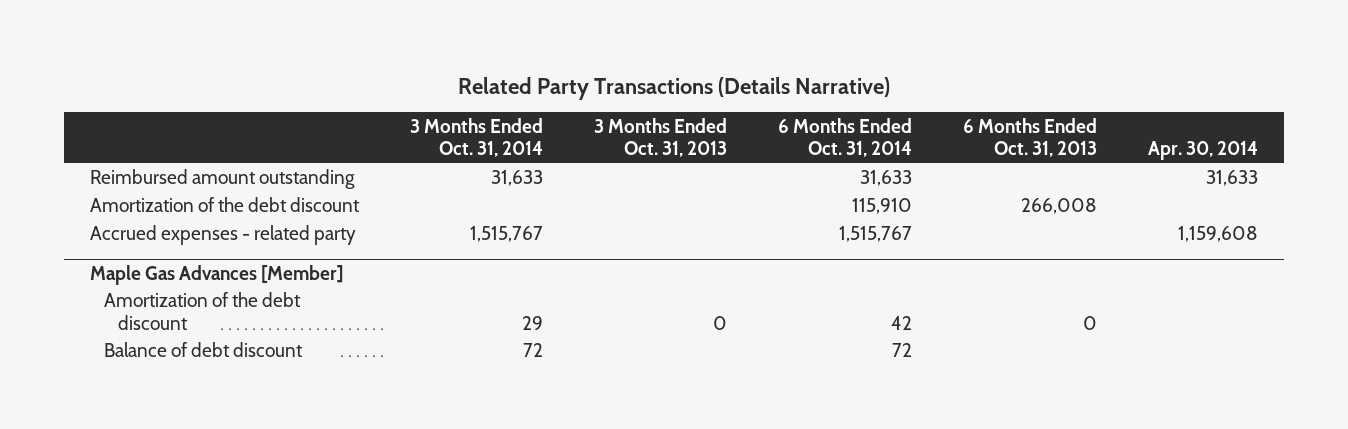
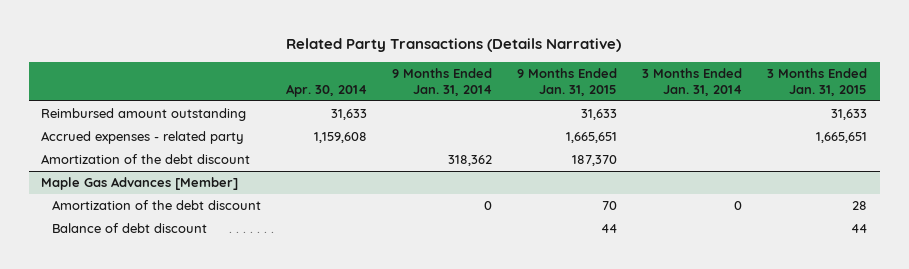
[409,117,543,158] 3 Months Ended Oct. 31, 2014 -> none
[593,117,727,158] 3 Months Ended Oct. 31, 2013 -> none
[778,117,913,158] 6 Months Ended Oct. 31, 2014 -> none
[963,117,1098,158] 6 Months Ended Oct. 31, 2013 -> none
none -> [392,67,493,96] 9 Months Ended Jan. 31, 2014
none -> [517,67,618,96] 9 Months Ended Jan. 31, 2015
none -> [642,67,743,96] 3 Months Ended Jan. 31, 2014
none -> [767,67,868,96] 3 Months Ended Jan. 31, 2015
[89,197,360,213] Amortization of the debt discount -> [41,154,251,165] Amortization of the debt discount

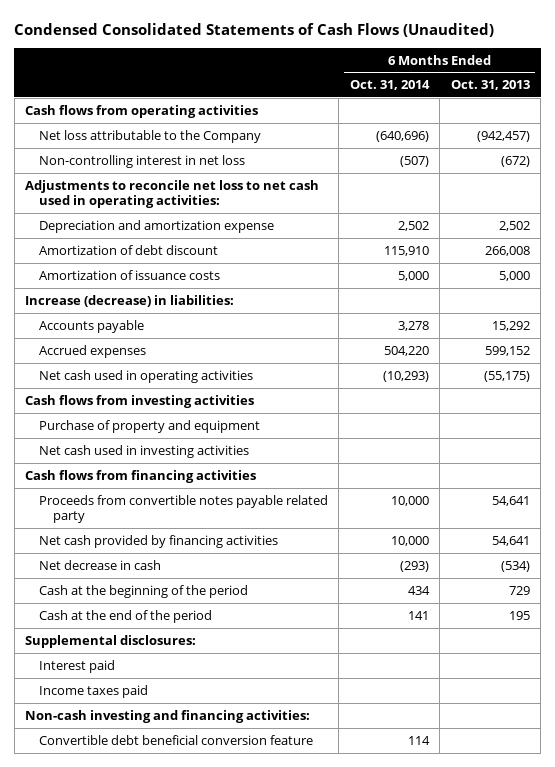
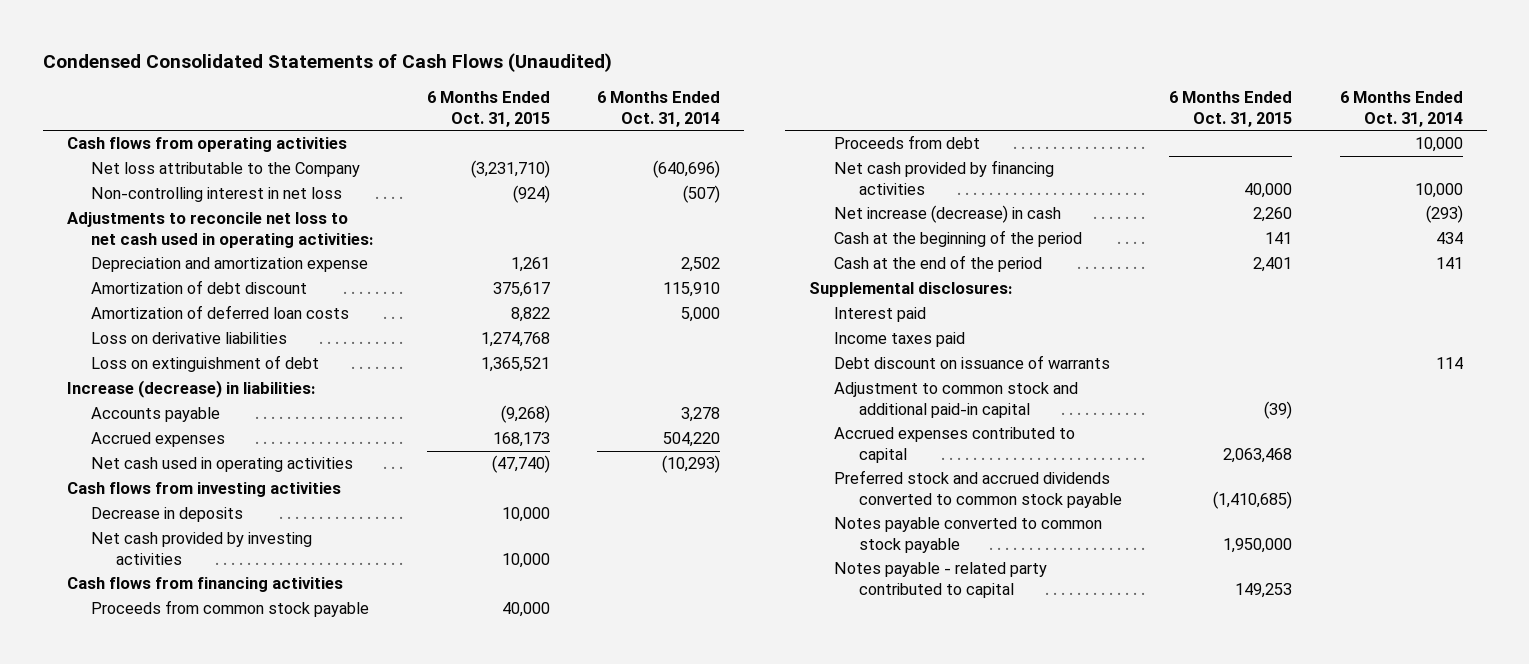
[450,80,530,91] Oct. 31, 2013 -> none
none -> [426,91,550,127] 6 Months Ended Oct. 31, 2015
[39,269,221,280] Amortization of issuance costs -> [91,305,350,320] Amortization of deferred loan costs
none -> [91,332,288,345] Loss on derivative liabilities
none -> [91,355,320,373] Loss on extinguishment of debt
[39,419,261,433] Purchase of property and equipment -> none
none -> [91,507,244,523] Decrease in deposits
[39,444,250,458] Net cash used in investing activities -> [91,532,313,565] Net cash provided by investing activities
[39,494,329,524] Proceeds from convertible notes payable related party -> none
none -> [91,600,370,618] Proceeds from common stock payable
none -> [833,135,980,150] Proceeds from debt
[39,559,162,570] Net decrease in cash -> [833,205,1061,224] Net increase (decrease) in cash
[25,709,311,723] Non-cash investing and financing activities: -> none
[39,734,314,745] Convertible debt beneficial conversion feature -> [833,355,1110,370] Debt discount on issuance of warrants
none -> [833,382,1078,418] Adjustment to common stock and additional paid-in capital
none -> [833,427,1075,463] Accrued expenses contributed to capital
none -> [833,470,1122,508] Preferred stock and accrued dividends converted to common stock payable
none -> [833,517,1102,553] Notes payable converted to common stock payable
none -> [833,562,1047,598] Notes payable - related party contributed to capital

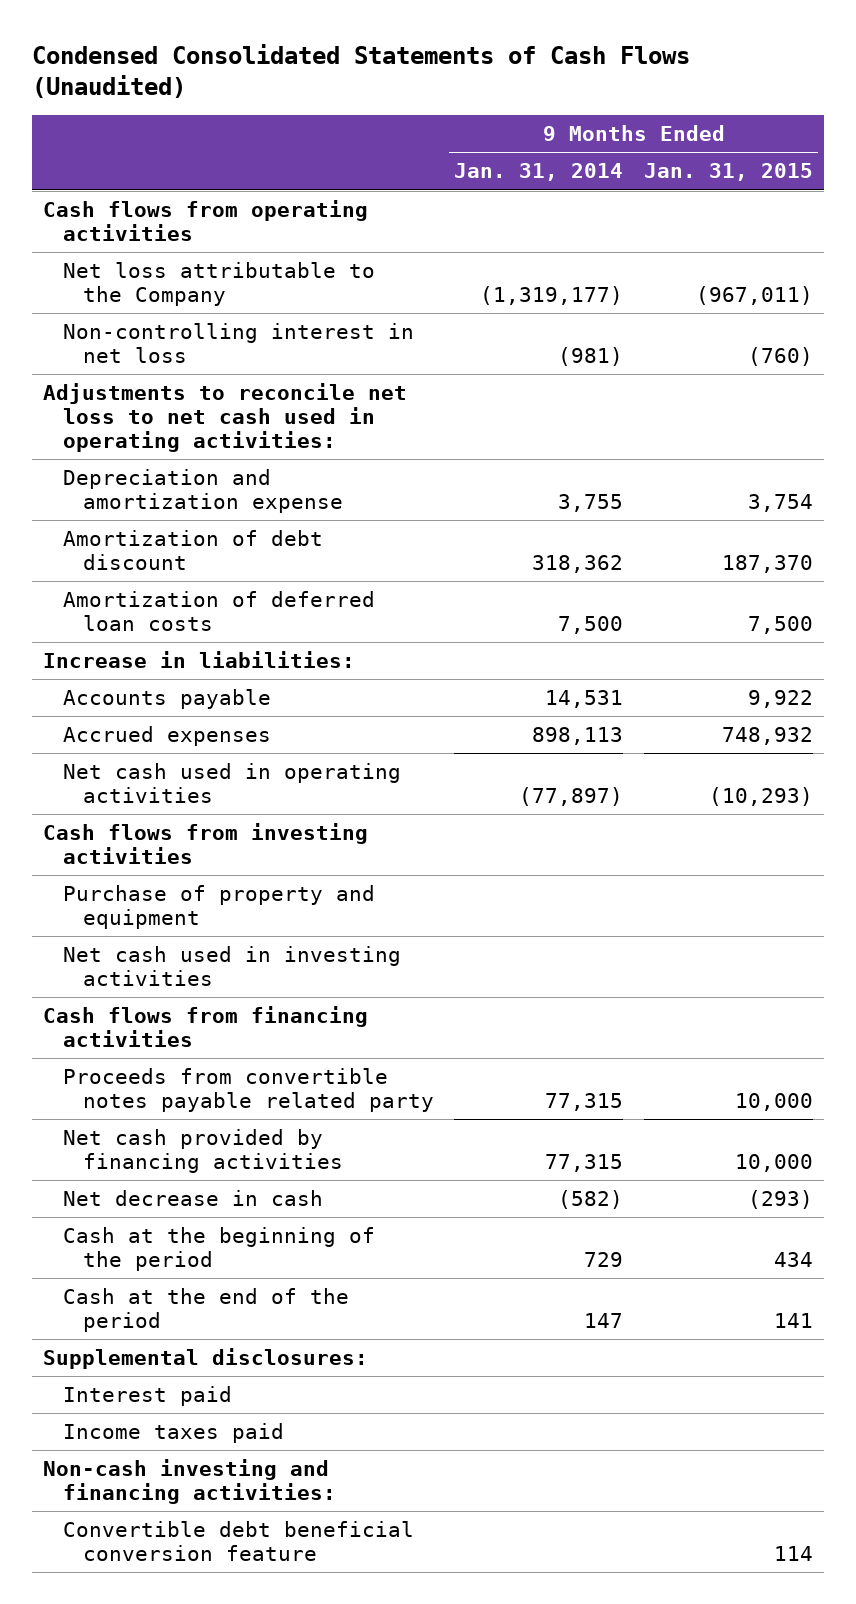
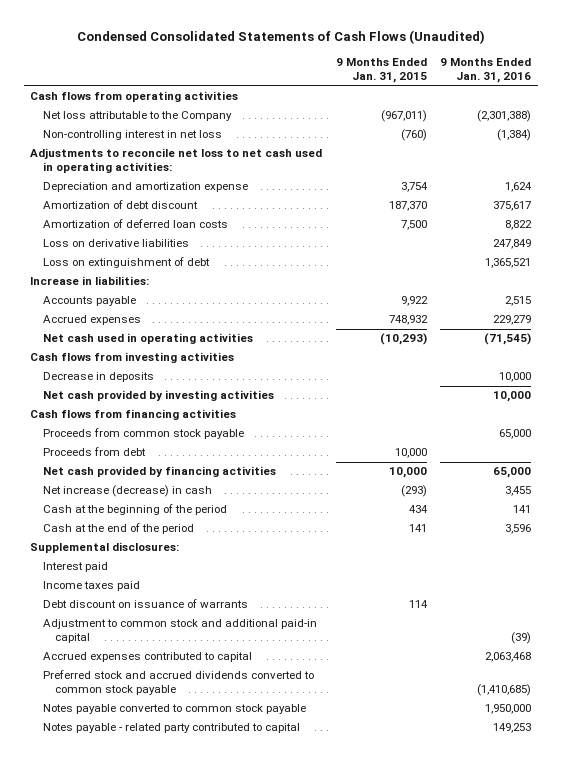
[454,163,624,182] Jan. 31, 2014 -> none
none -> [440,58,532,84] 9 Months Ended Jan. 31, 2016
none -> [42,239,189,248] Loss on derivative liabilities
none -> [42,257,210,269] Loss on extinguishment of debt
[62,884,375,929] Purchase of property and equipment -> none
none -> [42,372,154,383] Decrease in deposits
[62,945,401,986] Net cash used in investing activities -> [42,390,274,402] Net cash provided by investing activities
[62,1067,434,1112] Proceeds from convertible notes payable related party -> none
none -> [42,428,244,440] Proceeds from common stock payable
none -> [42,447,146,457] Proceeds from debt
[62,1189,323,1206] Net decrease in cash -> [42,485,212,498] Net increase (decrease) in cash
[42,1458,336,1504] Non-cash investing and financing activities: -> none
[62,1520,414,1561] Convertible debt beneficial conversion feature -> [42,599,248,609] Debt discount on issuance of warrants
none -> [42,619,317,644] Adjustment to common stock and additional paid-in capital
none -> [42,652,252,663] Accrued expenses contributed to capital
none -> [42,670,314,696] Preferred stock and accrued dividends converted to common stock payable
none -> [42,704,306,715] Notes payable converted to common stock payable
none -> [42,723,300,734] Notes payable - related party contributed to capital

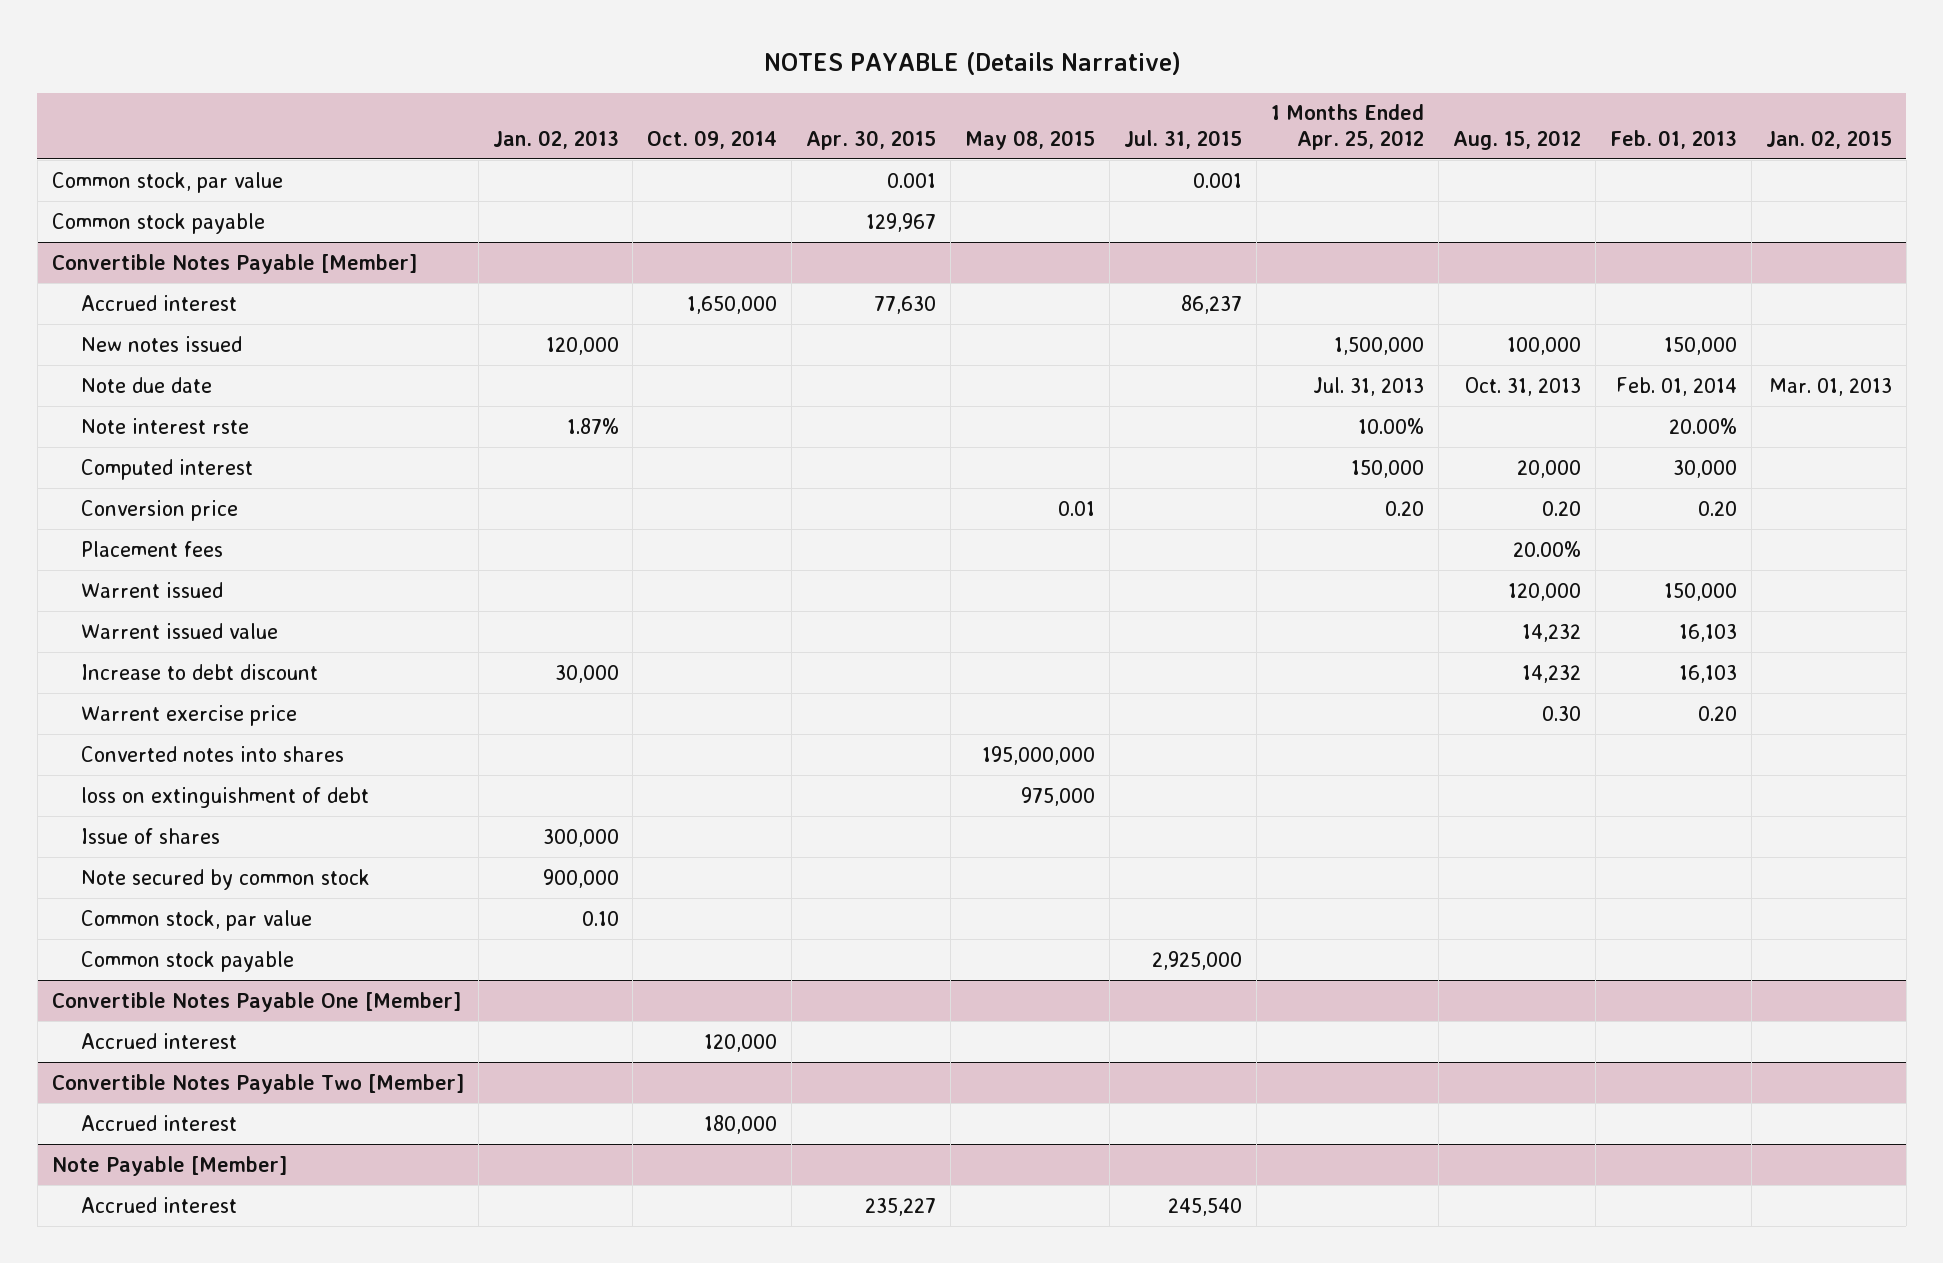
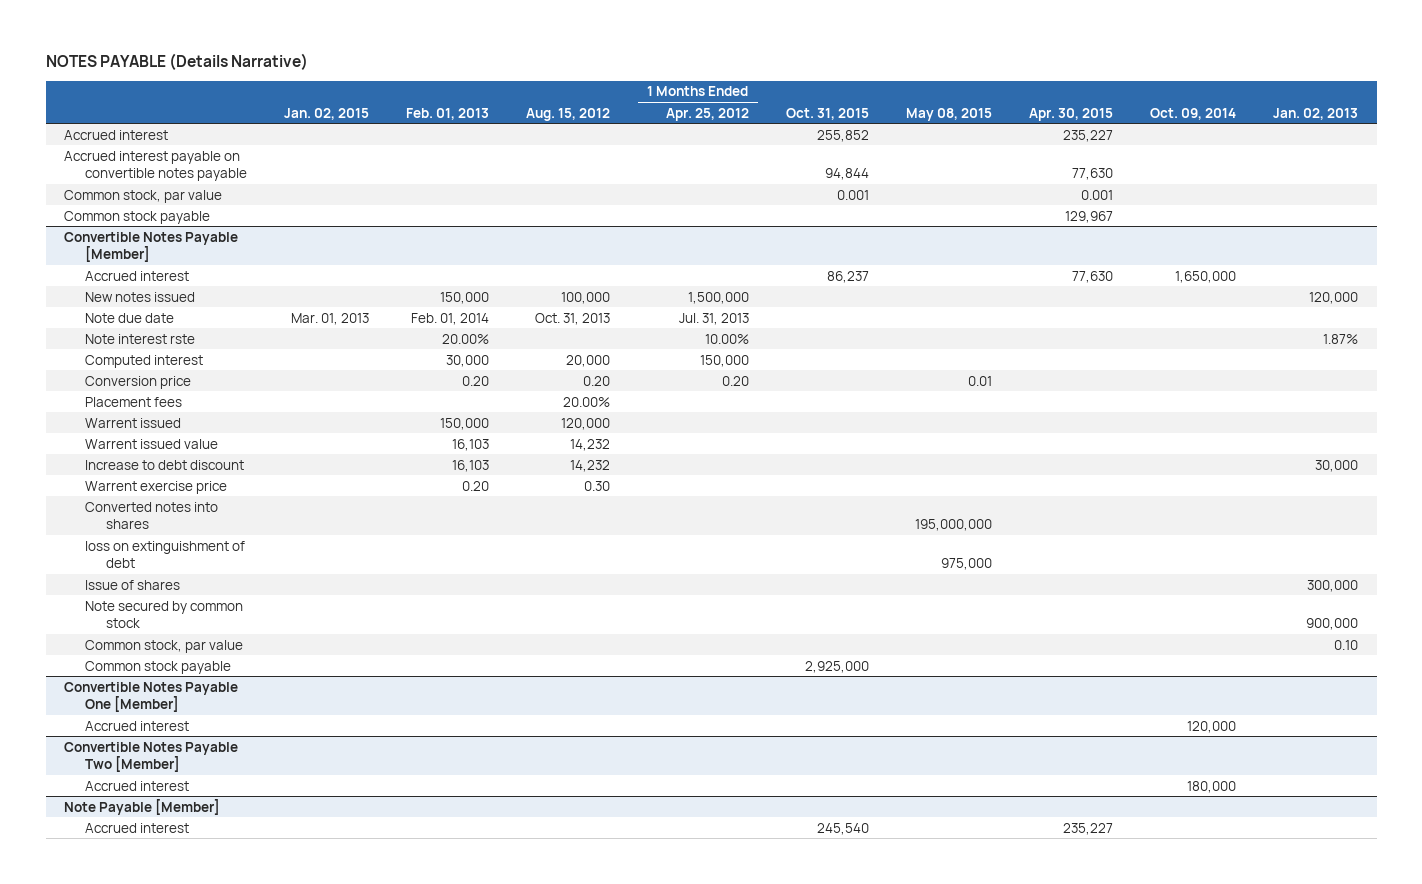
[1124,129,1243,149] Jul. 31, 2015 -> none
none -> [785,107,869,120] Oct. 31, 2015
none -> [64,129,169,140] Accrued interest
none -> [64,150,248,182] Accrued interest payable on convertible notes payable

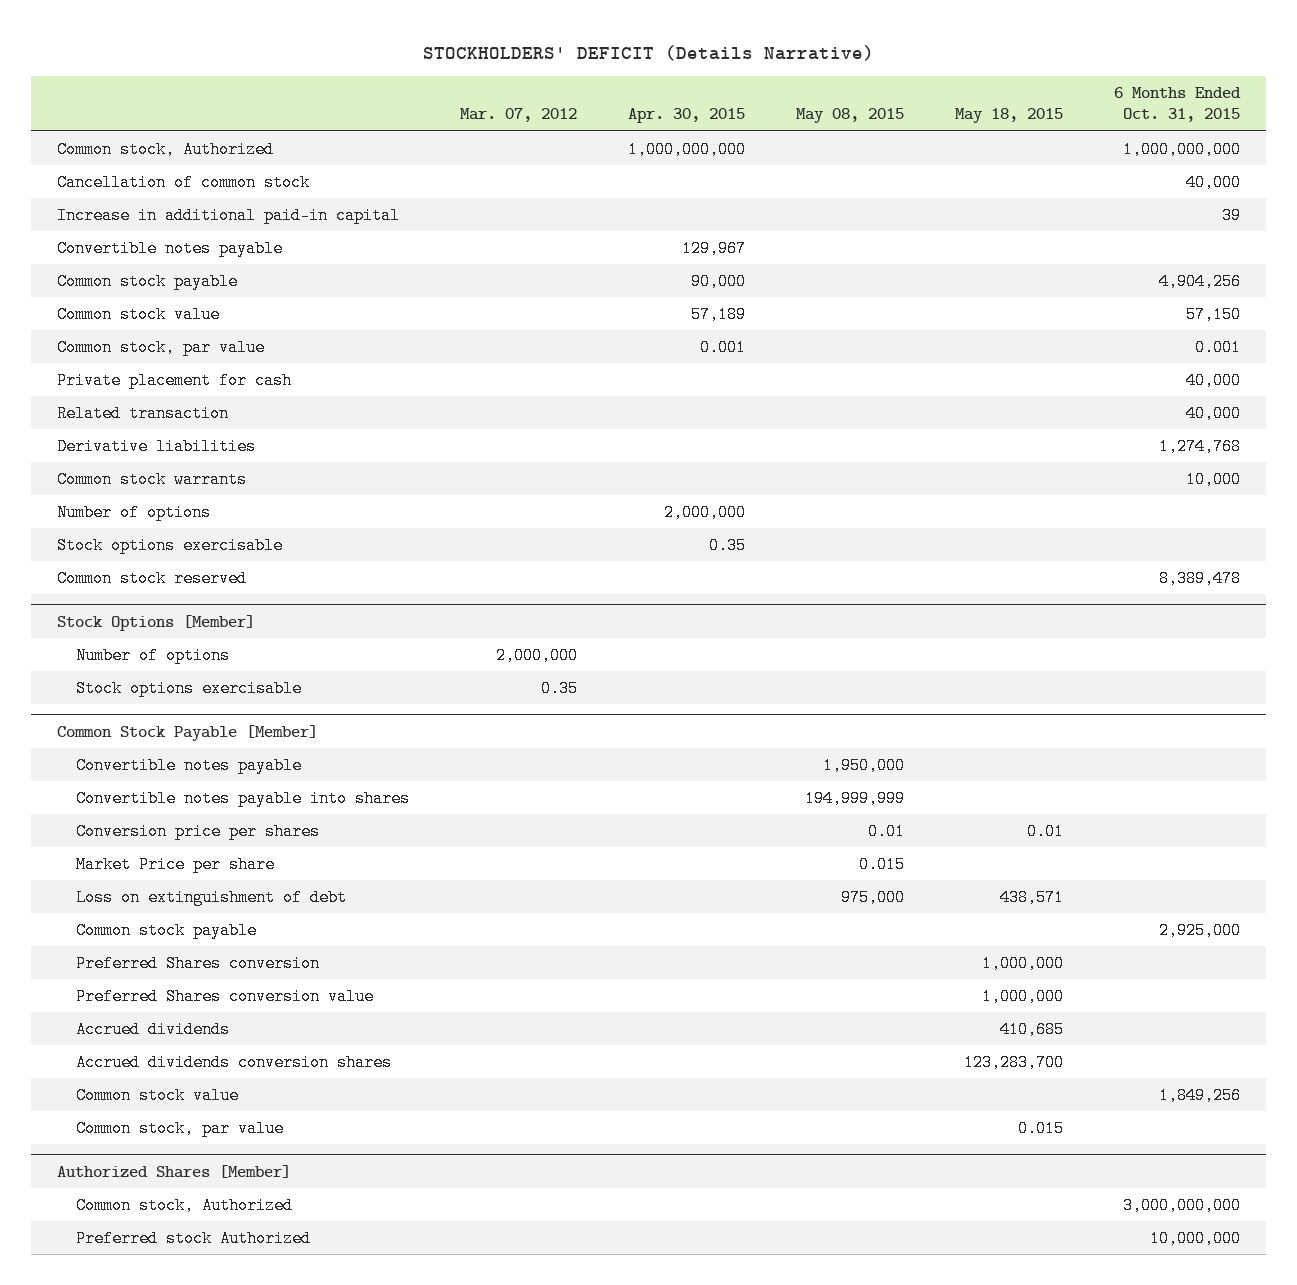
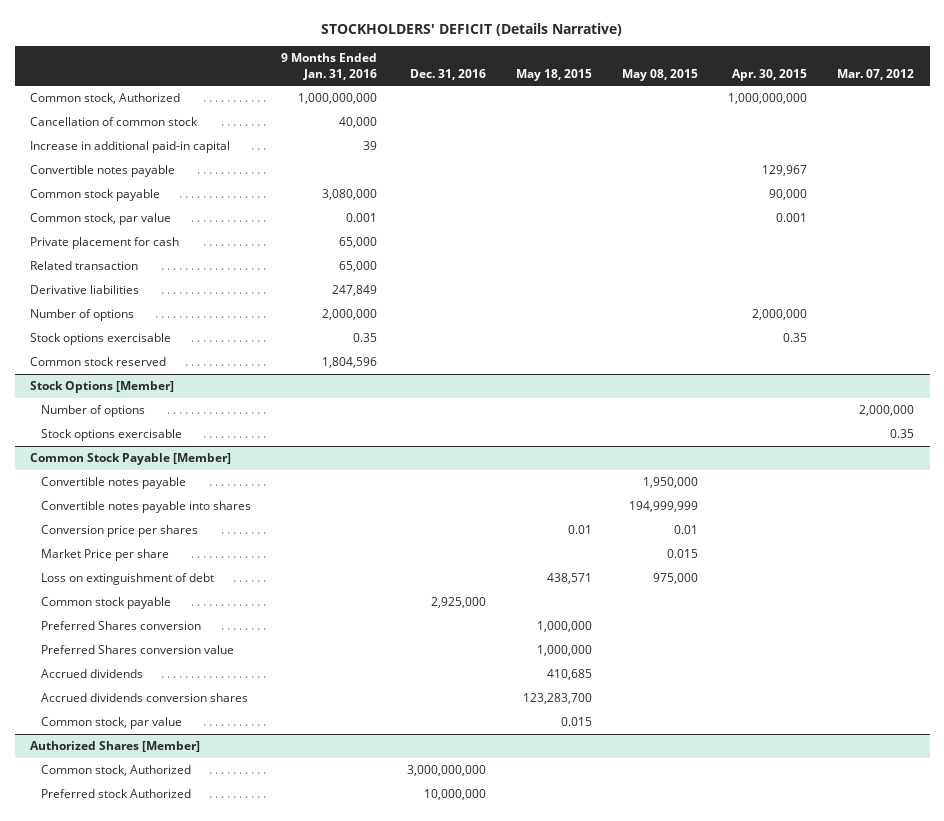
[1114,87,1242,123] 6 Months Ended Oct. 31, 2015 -> none
none -> [280,53,377,80] 9 Months Ended Jan. 31, 2016
none -> [409,68,486,80] Dec. 31, 2016
[56,305,220,323] Common stock value -> none
[56,470,247,488] Common stock warrants -> none
[76,1086,240,1104] Common stock value -> none

